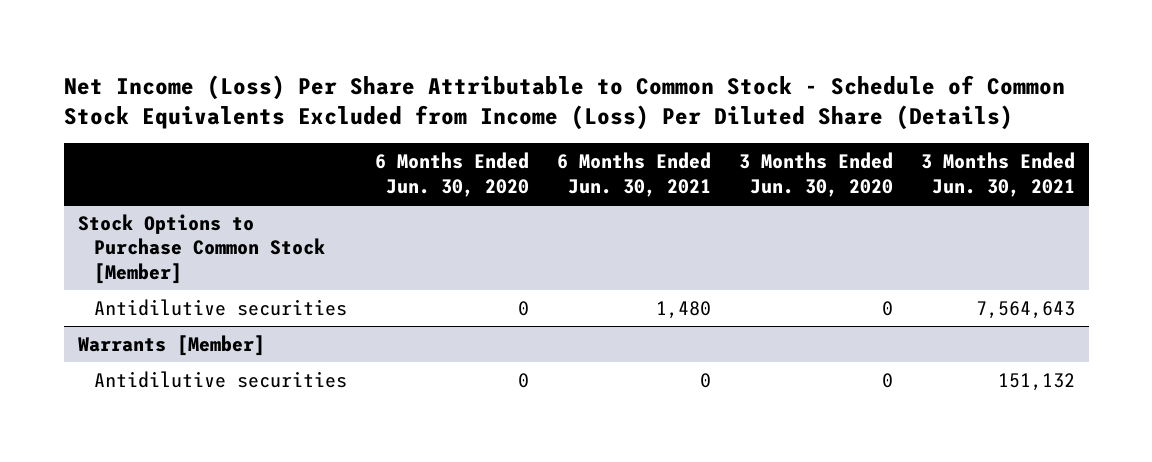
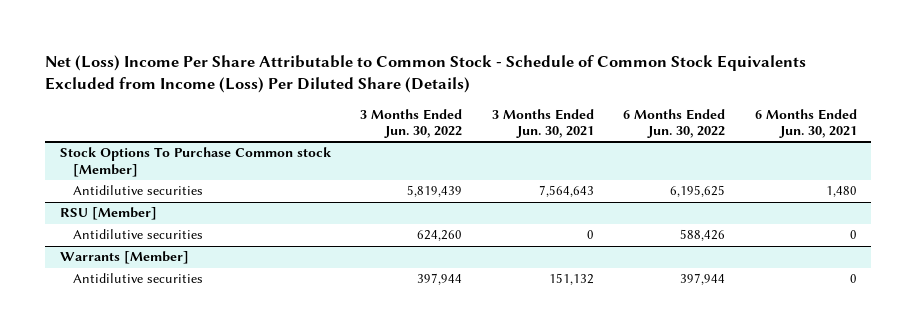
[63,74,1065,131] Net Income (Loss) Per Share Attributable to Common Stock - Schedule of Common Stock Equivalents Excluded from Income (Loss) Per Diluted Share (Details) -> [45,55,807,94] Net (Loss) Income Per Share Attributable to Common Stock - Schedule of Common Stock Equivalents Excluded from Income (Loss) Per Diluted Share (Details)
[374,152,529,197] 6 Months Ended Jun. 30, 2020 -> none
[738,152,893,197] 3 Months Ended Jun. 30, 2020 -> none
none -> [360,108,463,139] 3 Months Ended Jun. 30, 2022
none -> [623,108,726,139] 6 Months Ended Jun. 30, 2022
[77,213,325,284] Stock Options to Purchase Common Stock [Member] -> [59,147,332,177] Stock Options To Purchase Common stock [Member]
none -> [59,207,157,221] RSU [Member]
none -> [72,229,203,240] Antidilutive securities

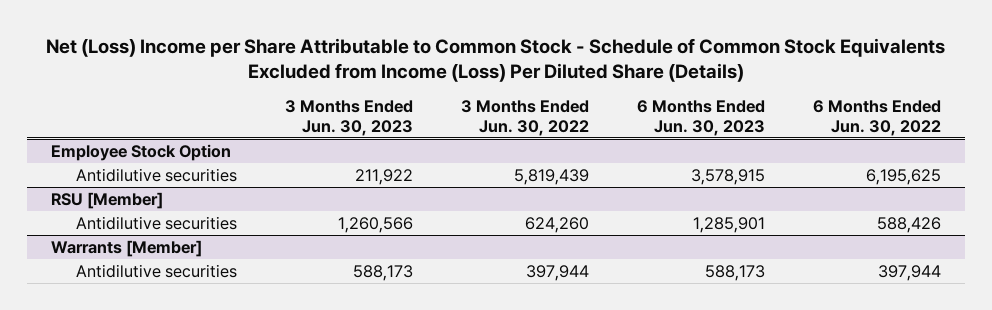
[45,55,807,94] Net (Loss) Income Per Share Attributable to Common Stock - Schedule of Common Stock Equivalents Excluded from Income (Loss) Per Diluted Share (Details) -> [46,37,946,83] Net (Loss) Income per Share Attributable to Common Stock - Schedule of Common Stock Equivalents Excluded from Income (Loss) Per Diluted Share (Details)
[491,108,594,139] 3 Months Ended Jun. 30, 2021 -> none
[754,108,857,139] 6 Months Ended Jun. 30, 2021 -> none
none -> [284,100,413,136] 3 Months Ended Jun. 30, 2023
none -> [637,100,766,136] 6 Months Ended Jun. 30, 2023
[59,147,332,177] Stock Options To Purchase Common stock [Member] -> [51,143,232,161] Employee Stock Option

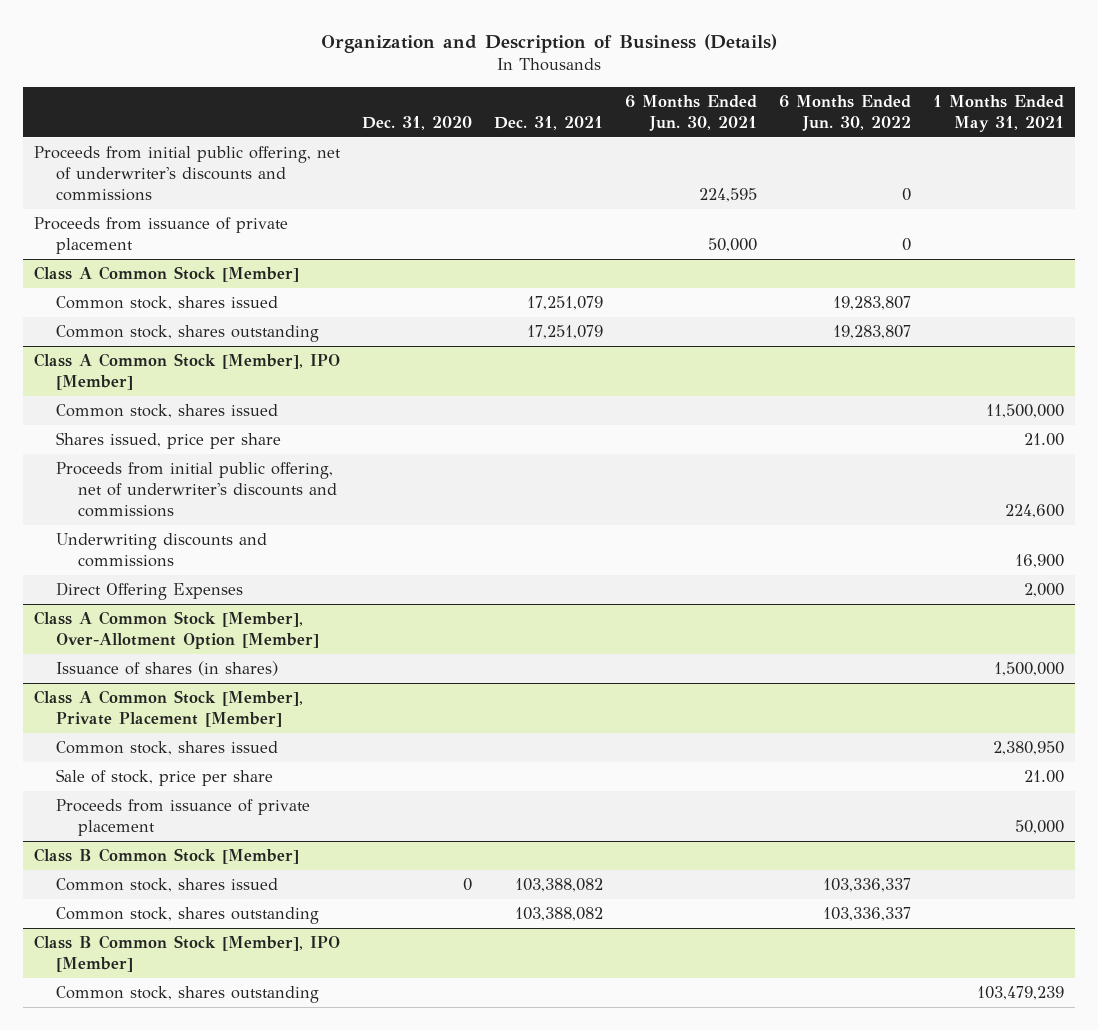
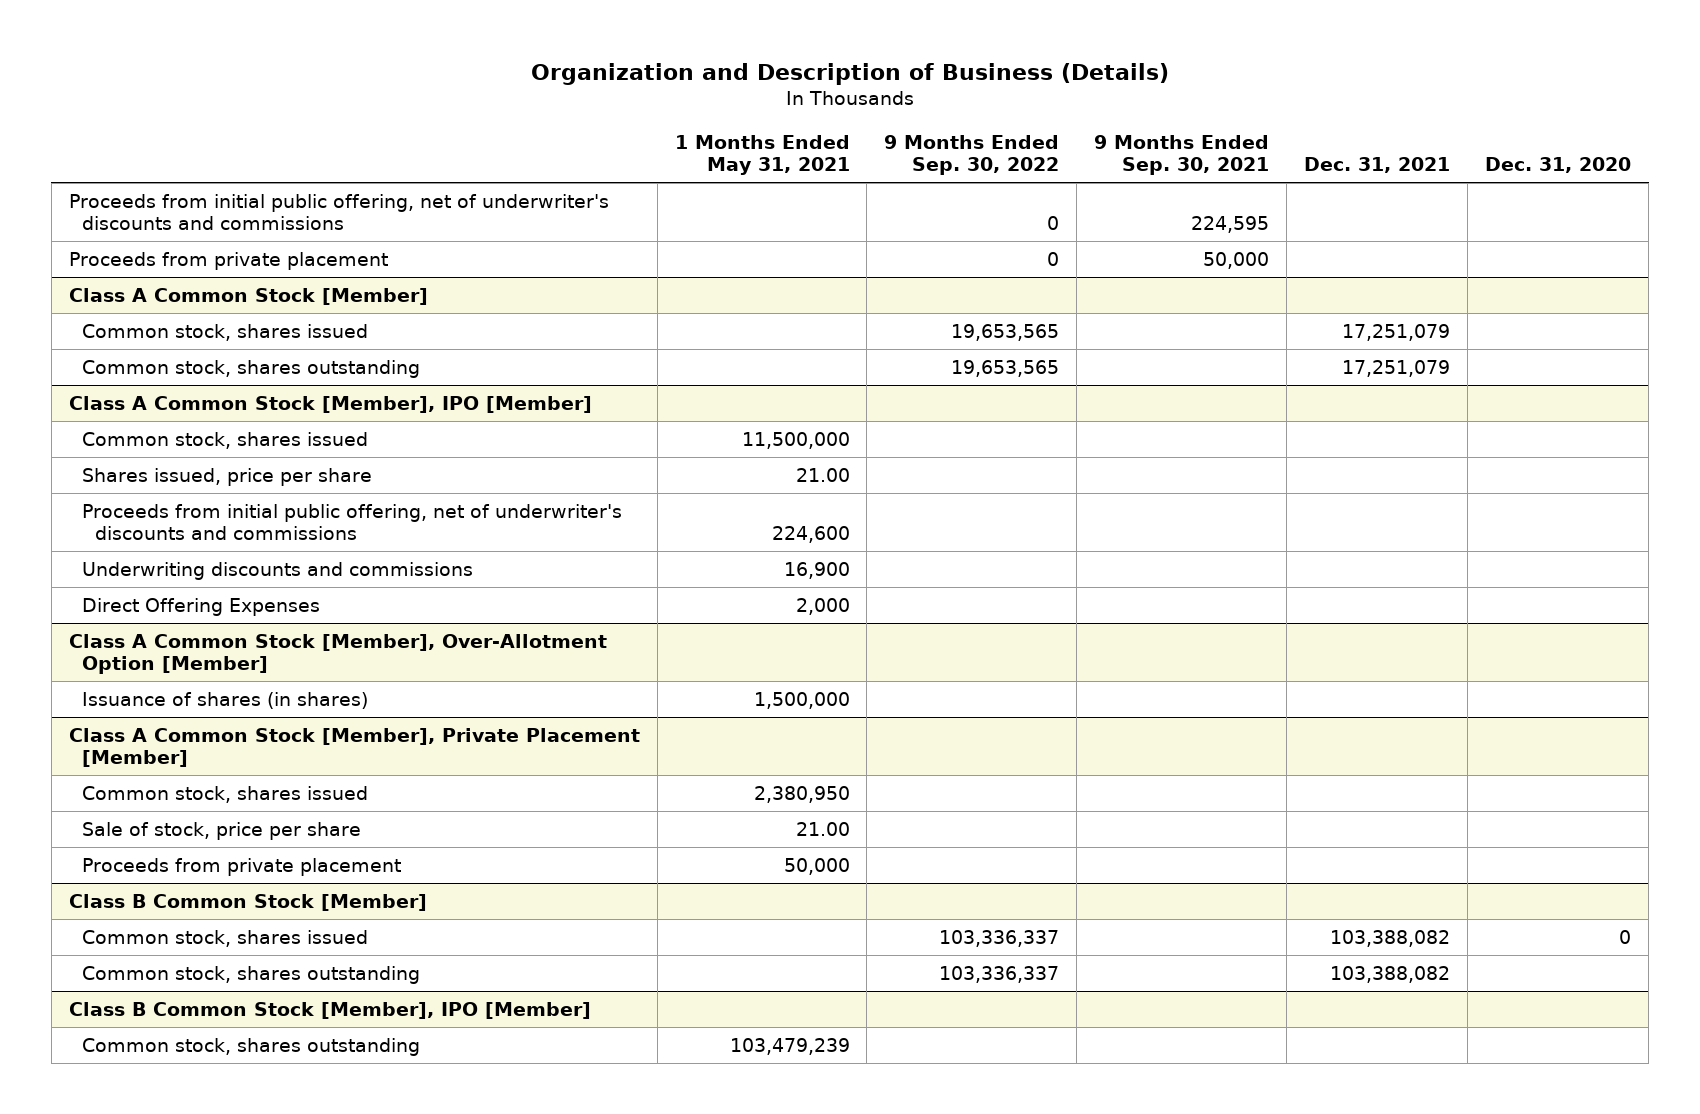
[624,94,757,131] 6 Months Ended Jun. 30, 2021 -> none
[778,94,911,131] 6 Months Ended Jun. 30, 2022 -> none
none -> [884,134,1060,176] 9 Months Ended Sep. 30, 2022
none -> [1094,134,1270,176] 9 Months Ended Sep. 30, 2021
[33,217,288,255] Proceeds from issuance of private placement -> [68,251,388,270] Proceeds from private placement
[55,799,310,837] Proceeds from issuance of private placement -> [81,857,401,876] Proceeds from private placement

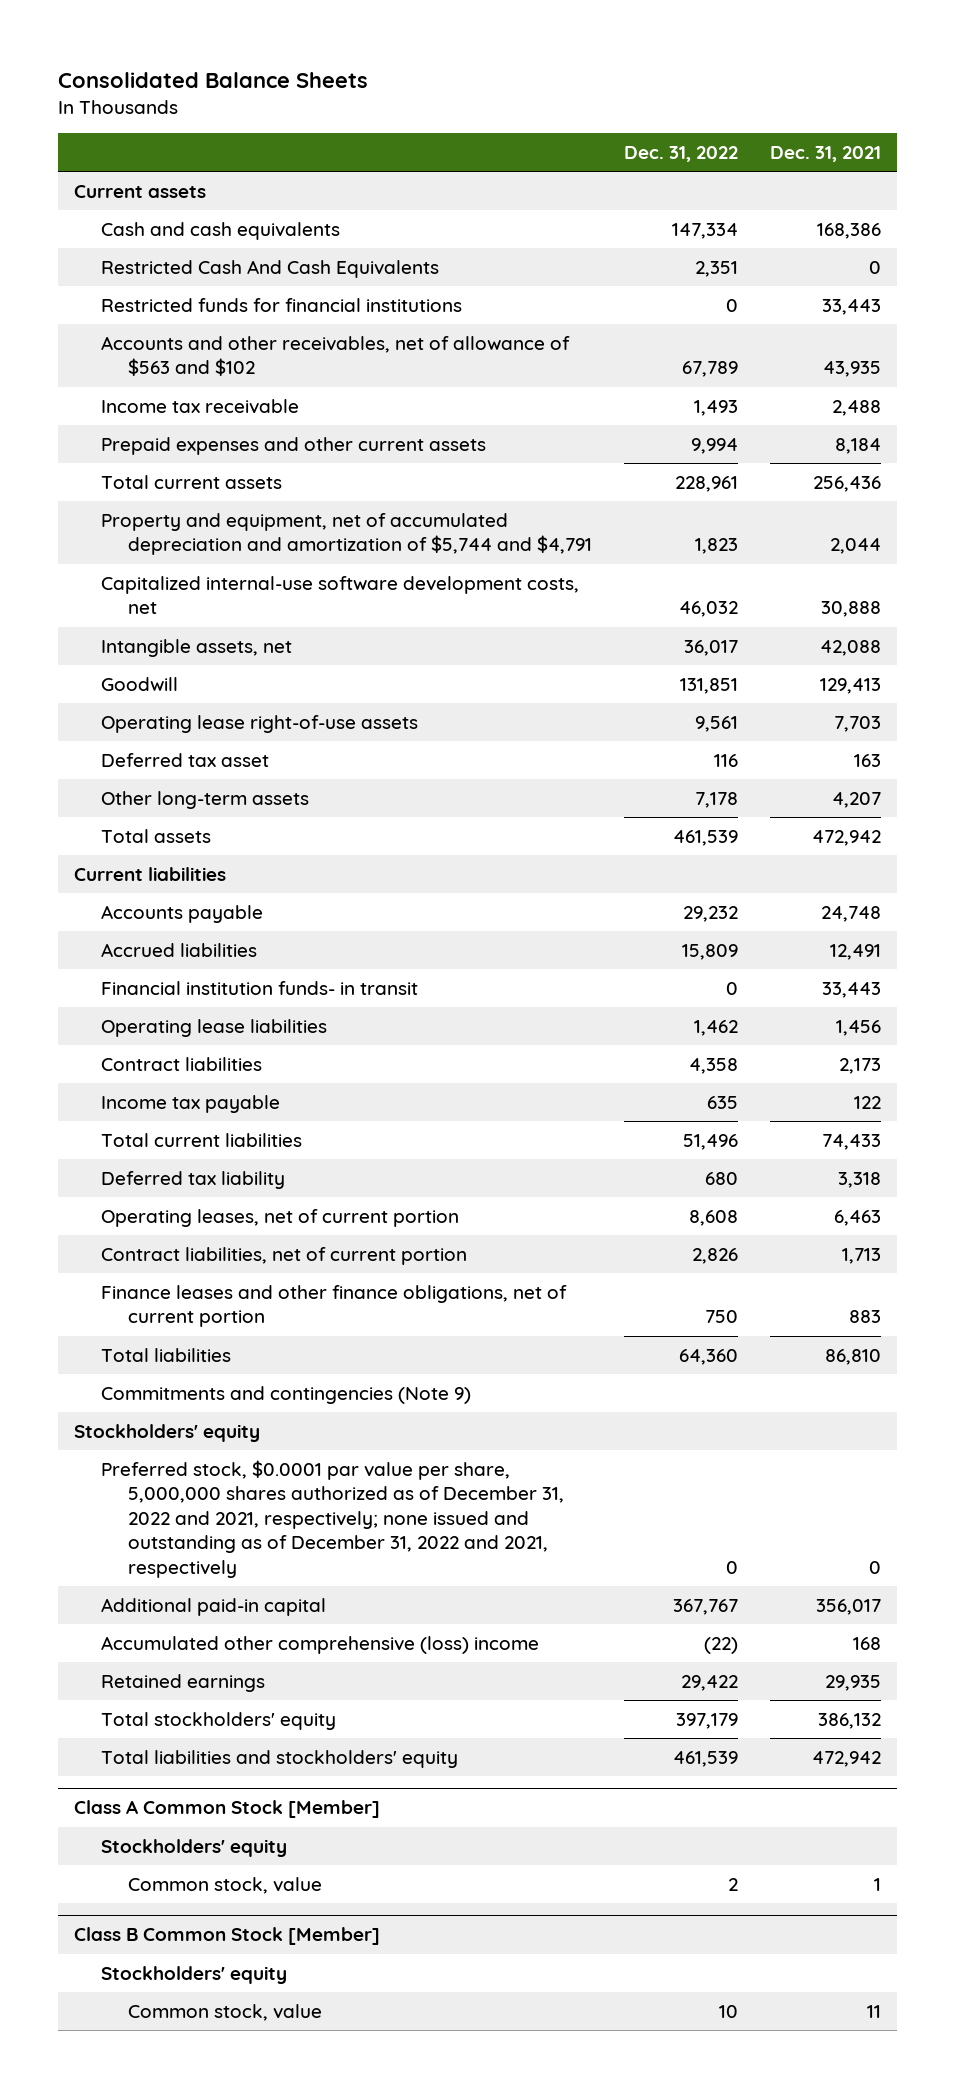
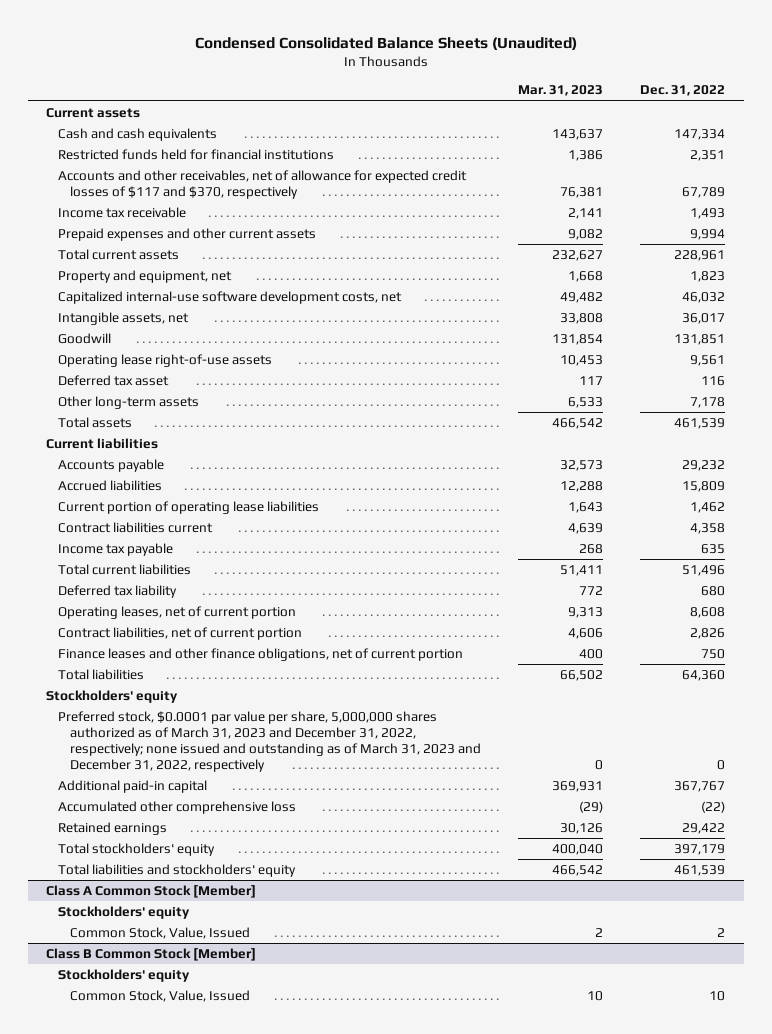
[58,71,369,88] Consolidated Balance Sheets -> [194,37,577,51] Condensed Consolidated Balance Sheets (Unaudited)
[770,145,882,162] Dec. 31, 2021 -> none
none -> [518,85,604,97] Mar. 31, 2023
[101,260,440,279] Restricted Cash And Cash Equivalents -> none
[101,298,463,313] Restricted funds for financial institutions -> [58,148,335,160] Restricted funds held for financial institutions
[726,299,739,313] 0 -> [690,149,726,161] 2,351
[101,336,571,377] Accounts and other receivables, net of allowance of $563 and $102 -> [58,169,468,199] Accounts and other receivables, net of allowance for expected credit losses of $117 and $370, respectively
[101,513,593,556] Property and equipment, net of accumulated depreciation and amortization of $5,744 and $4,791 -> [58,269,233,283] Property and equipment, net
[101,981,419,996] Financial institution funds- in transit -> none
[101,1019,328,1038] Operating lease liabilities -> [58,500,320,514] Current portion of operating lease liabilities
[101,1057,263,1072] Contract liabilities -> [58,521,214,533] Contract liabilities current
[101,1386,472,1405] Commitments and contingencies (Note 9) -> none
[101,1460,565,1578] Preferred stock, $0.0001 par value per share, 5,000,000 shares authorized as of December 31, 2022 and 2021, respectively; none issued and outstanding as of December 31, 2022 and 2021, respectively -> [58,710,481,772] Preferred stock, $0.0001 par value per share, 5,000,000 shares authorized as of March 31, 2023 and December 31, 2022, respectively; none issued and outstanding as of March 31, 2023 and December 31, 2022, respectively
[101,1636,540,1655] Accumulated other comprehensive (loss) income -> [58,800,297,814] Accumulated other comprehensive loss
[128,1877,323,1895] Common stock, value -> [69,926,250,939] Common Stock, Value, Issued
[128,2004,323,2022] Common stock, value -> [69,989,250,1002] Common Stock, Value, Issued

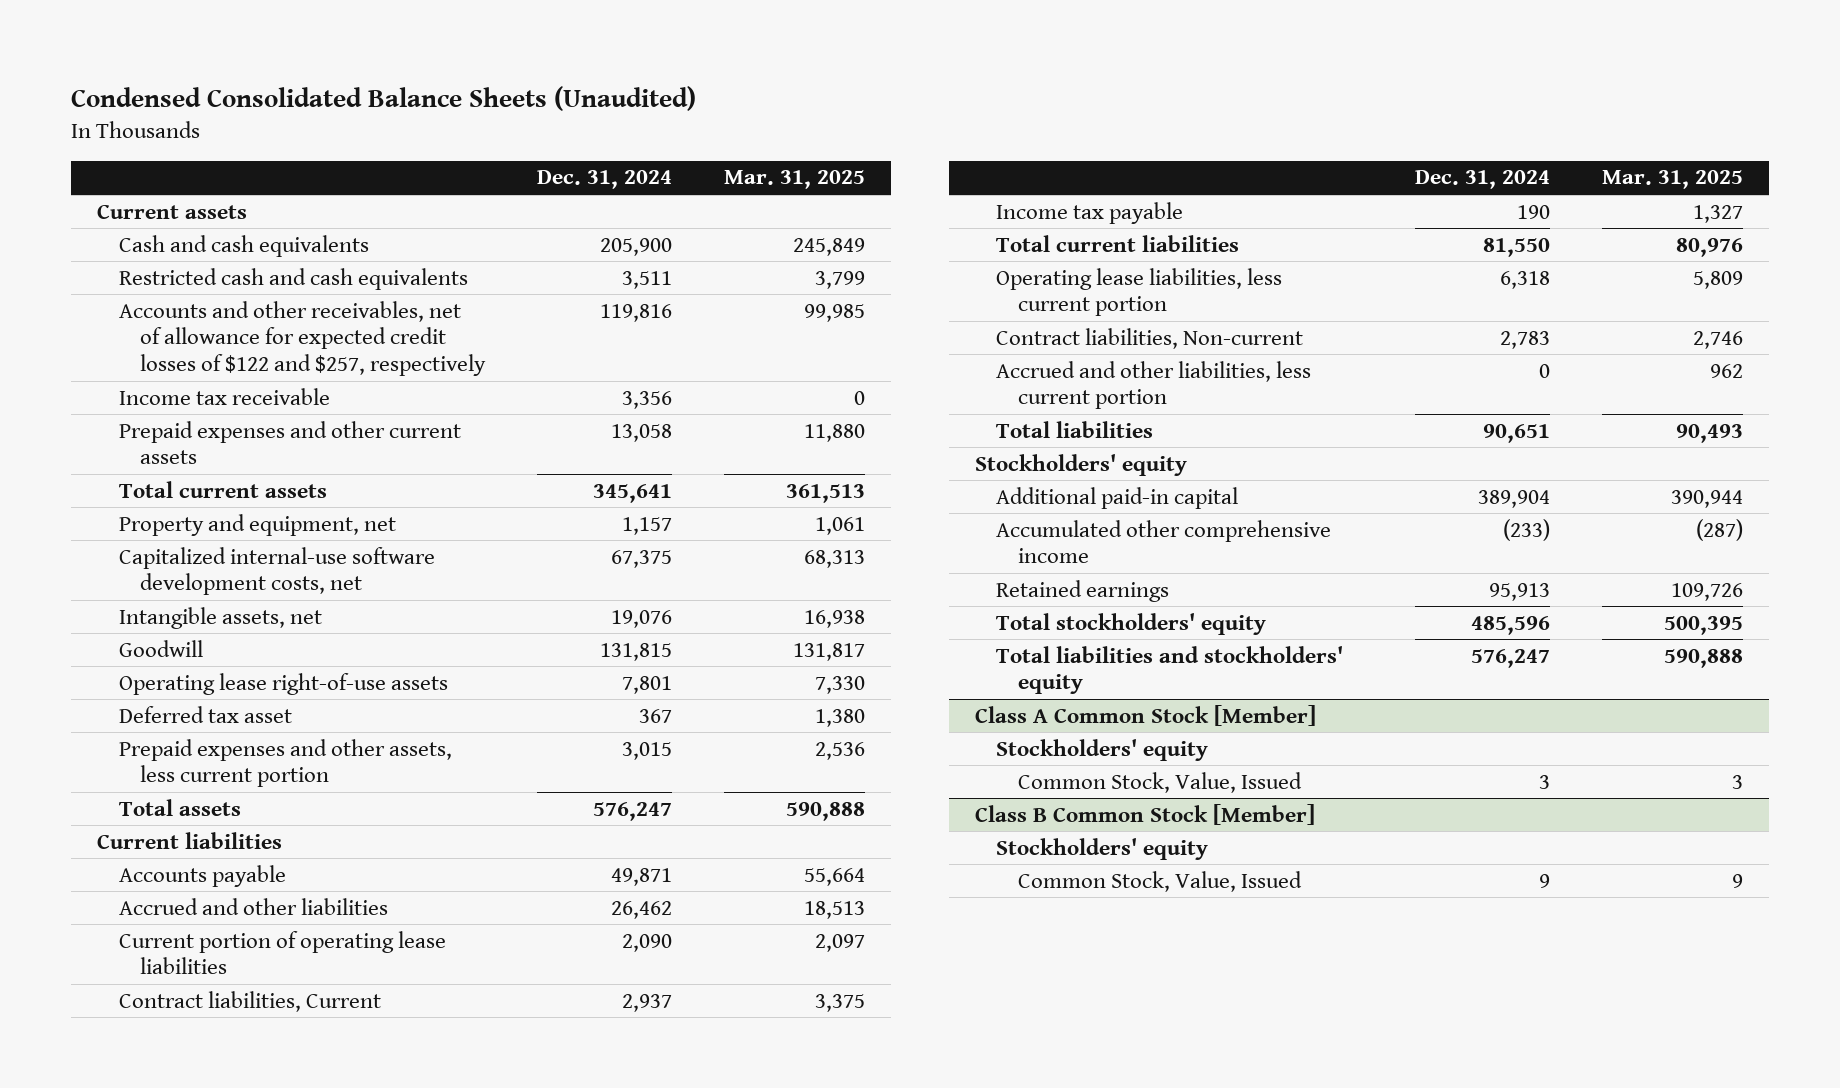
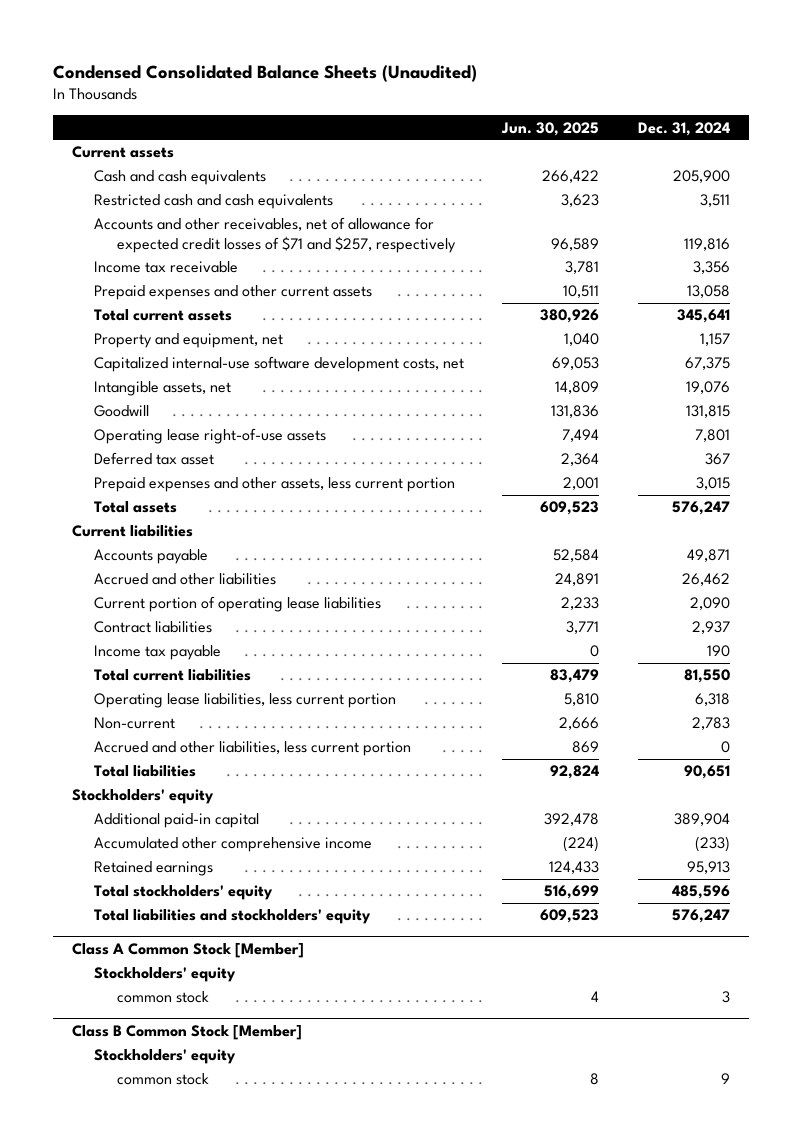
[724,170,866,190] Mar. 31, 2025 -> none
none -> [501,121,600,136] Jun. 30, 2025
[118,300,486,377] Accounts and other receivables, net of allowance for expected credit losses of $122 and $257, respectively -> [94,217,456,253] Accounts and other receivables, net of allowance for expected credit losses of $71 and $257, respectively
[118,990,381,1012] Contract liabilities, Current -> [94,621,213,634] Contract liabilities
[996,327,1304,349] Contract liabilities, Non-current -> [94,717,176,730] Non-current
[1017,771,1302,793] Common Stock, Value, Issued -> [116,991,209,1004] common stock
[1017,870,1302,892] Common Stock, Value, Issued -> [116,1073,209,1086] common stock

